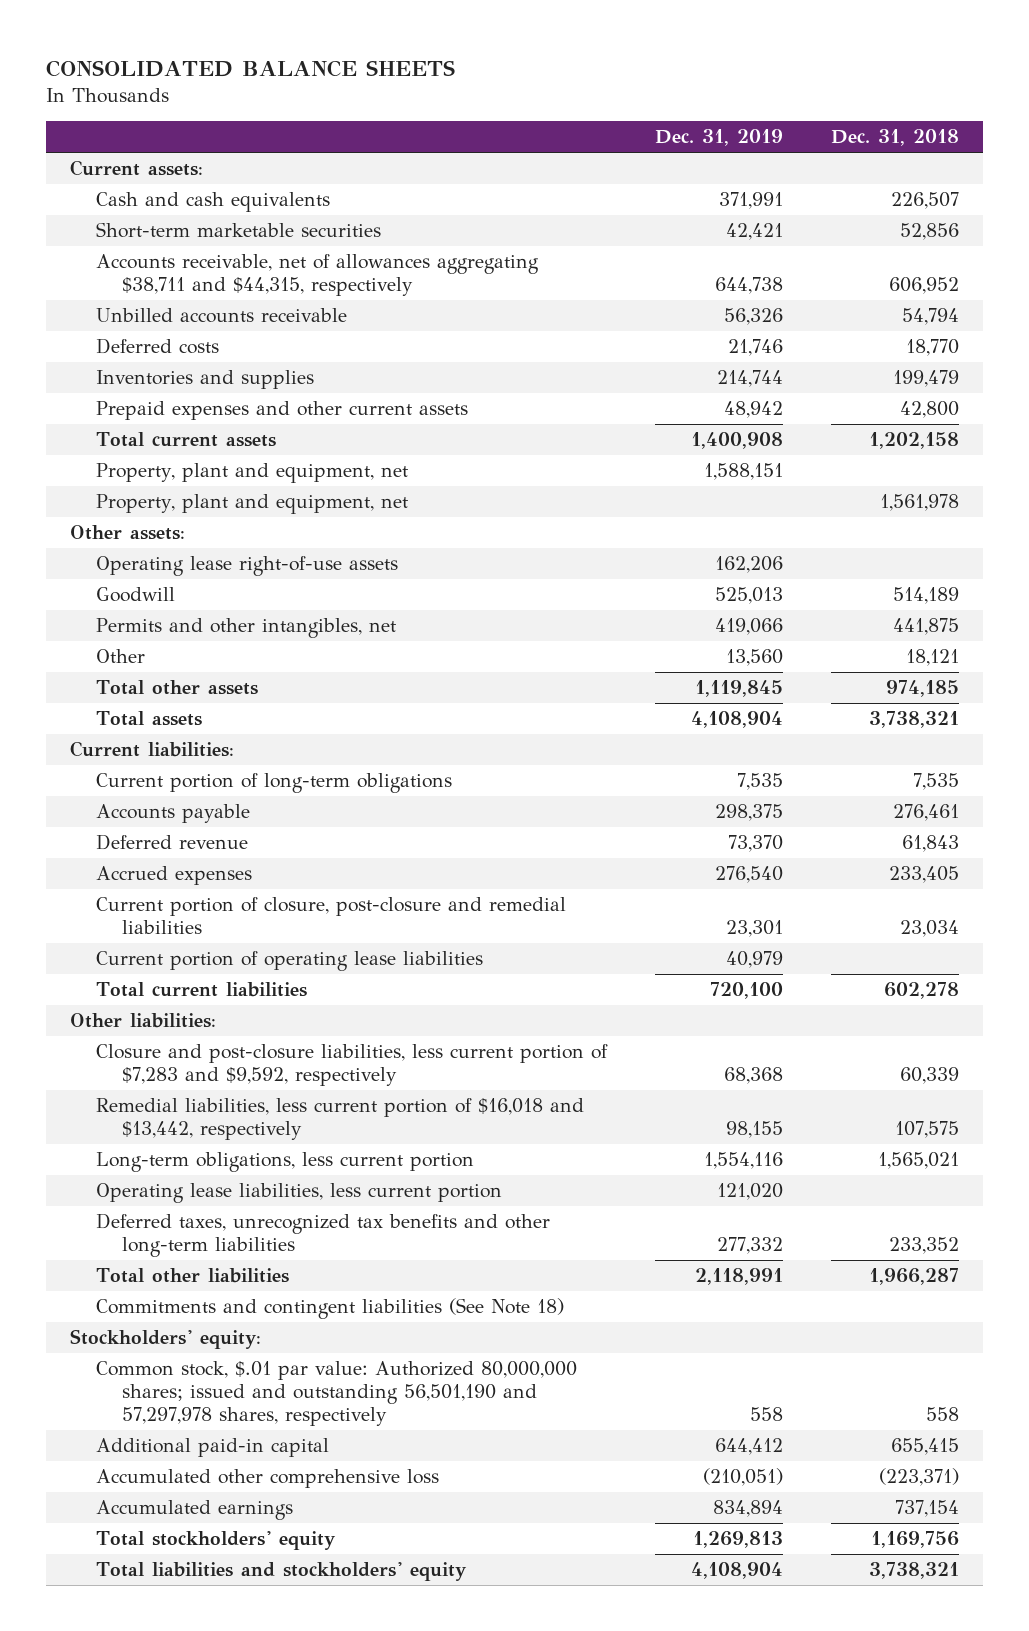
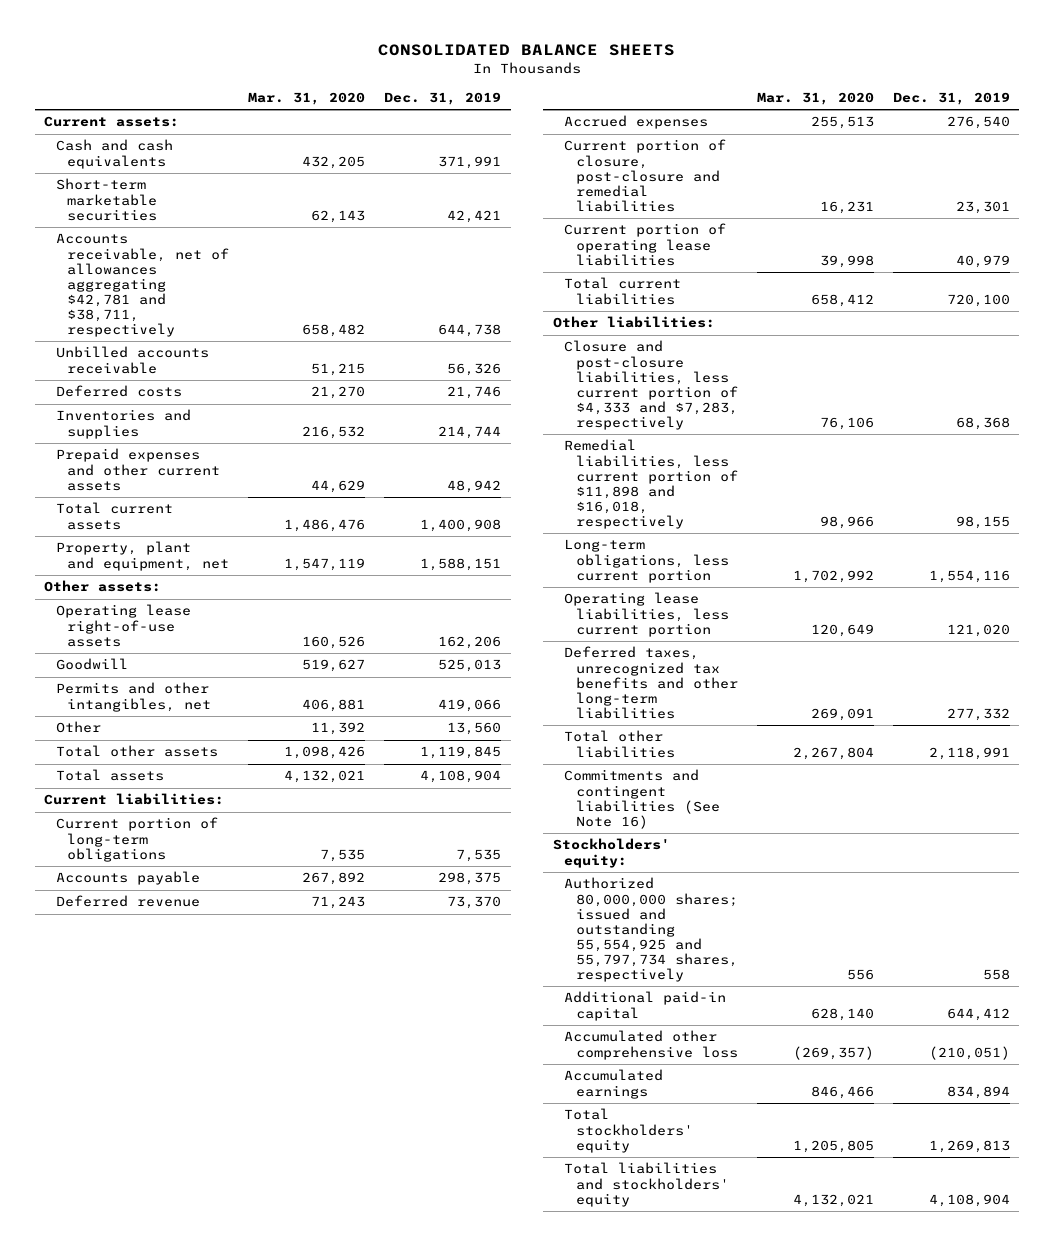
[831,129,960,147] Dec. 31, 2018 -> none
none -> [248,91,366,105] Mar. 31, 2020
[95,254,539,297] Accounts receivable, net of allowances aggregating $38,711 and $44,315, respectively -> [55,233,230,337] Accounts receivable, net of allowances aggregating $42,781 and $38,711, respectively
[95,494,408,515] Property, plant and equipment, net -> none
[95,1044,608,1087] Closure and post-closure liabilities, less current portion of $7,283 and $9,592, respectively -> [564,340,738,430] Closure and post-closure liabilities, less current portion of $4,333 and $7,283, respectively
[95,1098,584,1141] Remedial liabilities, less current portion of $16,018 and $13,442, respectively -> [564,439,738,529] Remedial liabilities, less current portion of $11,898 and $16,018, respectively
[95,1298,564,1320] Commitments and contingent liabilities (See Note 18) -> [564,769,720,829] Commitments and contingent liabilities (See Note 16)
[95,1361,577,1427] Common stock, $.01 par value: Authorized 80,000,000 shares; issued and outstanding 56,501,190 and 57,297,978 shares, respectively -> [564,877,738,982] Authorized 80,000,000 shares; issued and outstanding 55,554,925 and 55,797,734 shares, respectively

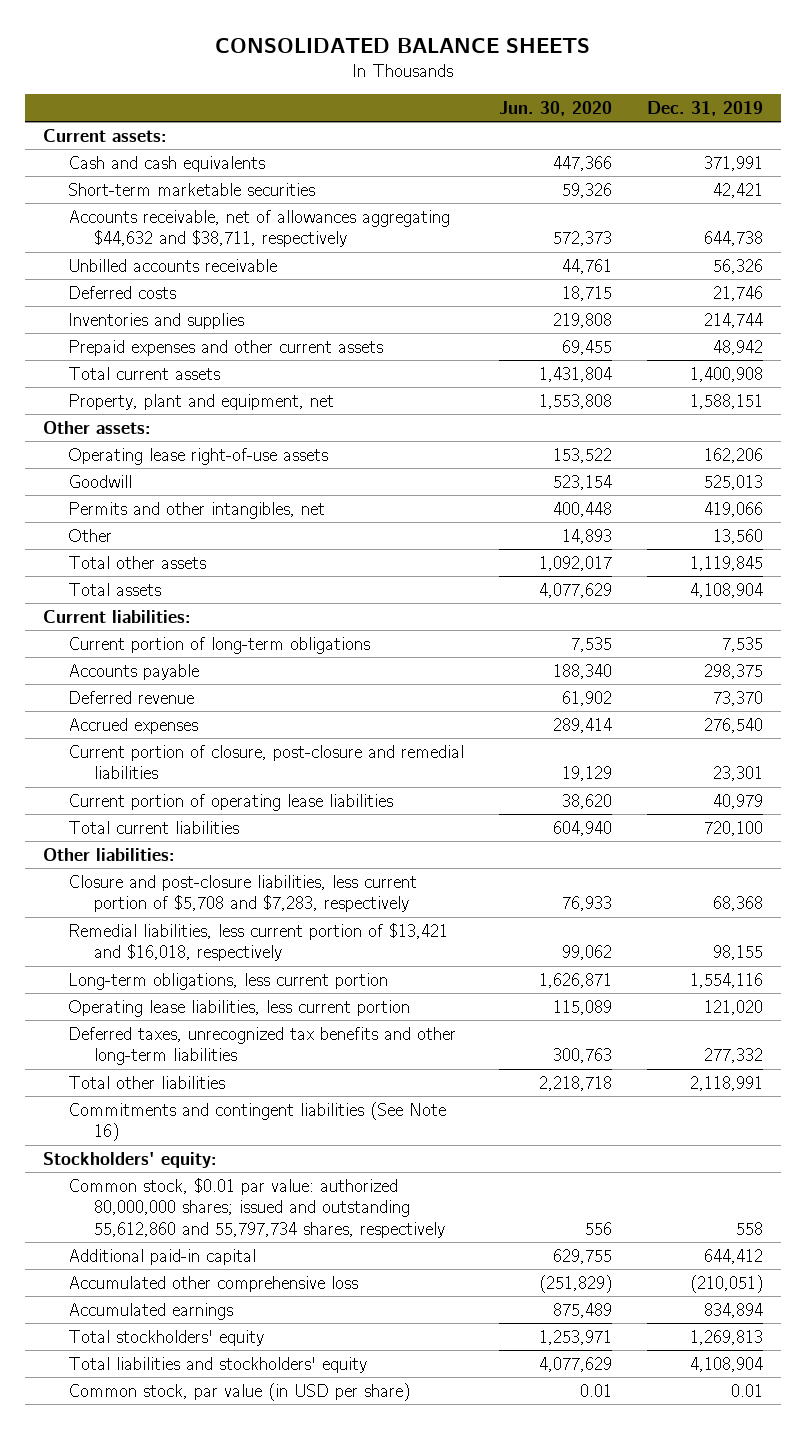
[248,91,366,105] Mar. 31, 2020 -> none
none -> [499,101,613,117] Jun. 30, 2020
[55,233,230,337] Accounts receivable, net of allowances aggregating $42,781 and $38,711, respectively -> [68,209,451,248] Accounts receivable, net of allowances aggregating $44,632 and $38,711, respectively
[564,340,738,430] Closure and post-closure liabilities, less current portion of $4,333 and $7,283, respectively -> [68,874,418,913] Closure and post-closure liabilities, less current portion of $5,708 and $7,283, respectively
[564,439,738,529] Remedial liabilities, less current portion of $11,898 and $16,018, respectively -> [68,922,449,962] Remedial liabilities, less current portion of $13,421 and $16,018, respectively
[564,877,738,982] Authorized 80,000,000 shares; issued and outstanding 55,554,925 and 55,797,734 shares, respectively -> [68,1177,445,1238] Common stock, $0.01 par value: authorized 80,000,000 shares; issued and outstanding 55,612,860 and 55,797,734 shares, respectively
none -> [68,1382,411,1401] Common stock, par value (in USD per share)

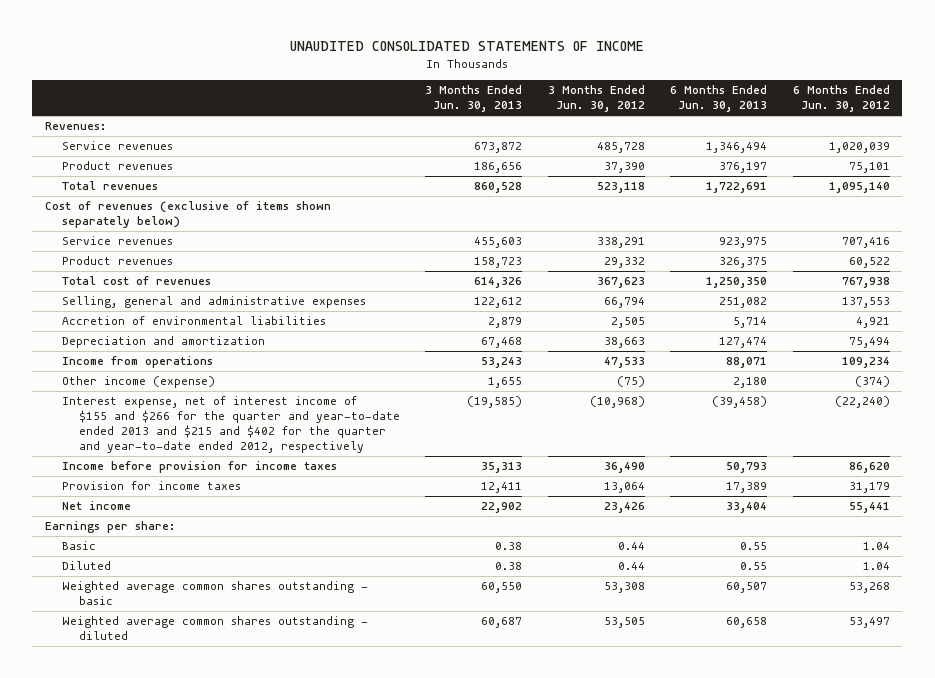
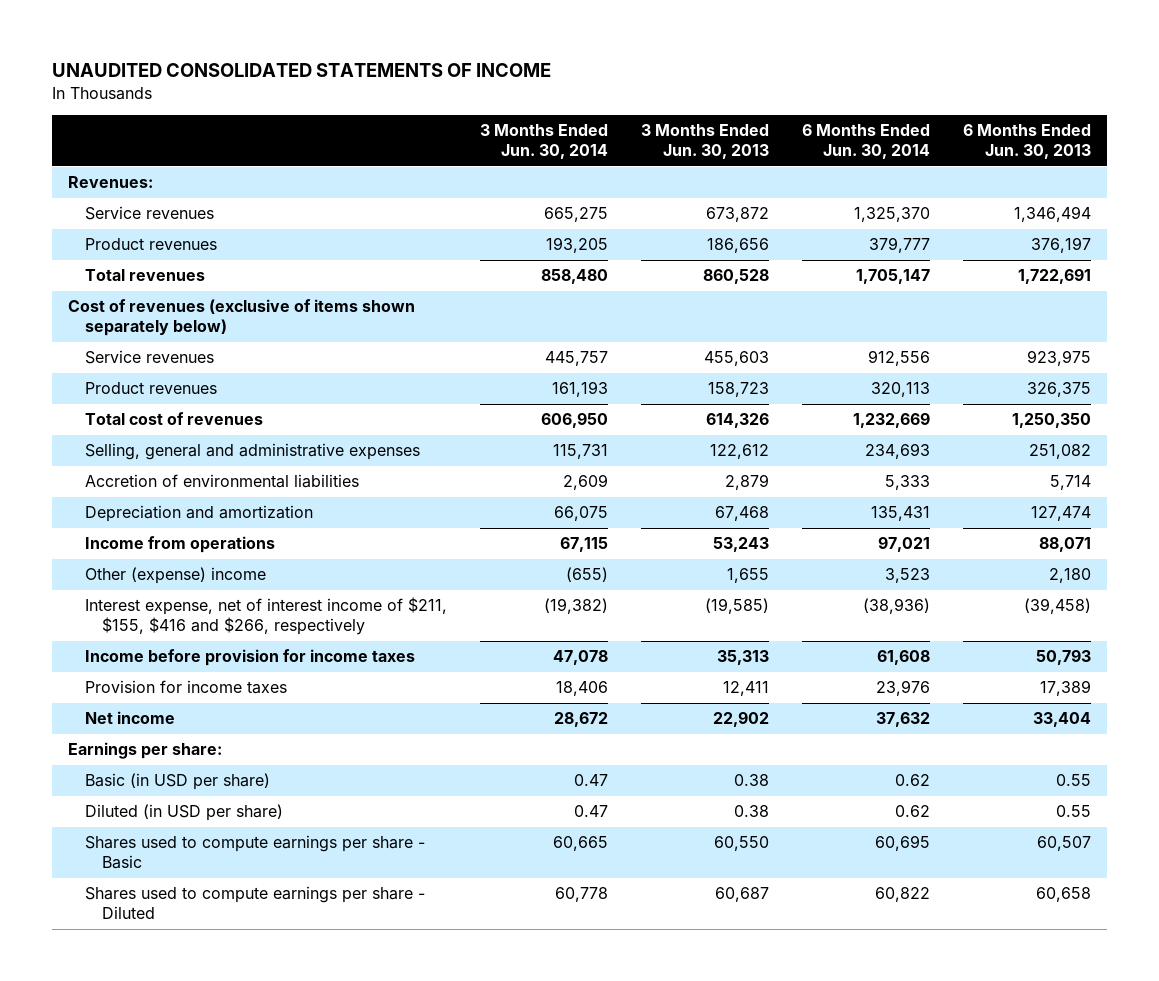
[547,85,645,113] 3 Months Ended Jun. 30, 2012 -> none
[792,85,890,113] 6 Months Ended Jun. 30, 2012 -> none
none -> [480,124,609,160] 3 Months Ended Jun. 30, 2014
none -> [801,124,930,160] 6 Months Ended Jun. 30, 2014
[61,376,215,389] Other income (expense) -> [85,567,267,585] Other (expense) income
[61,396,400,453] Interest expense, net of interest income of $155 and $266 for the quarter and year-to-date ended 2013 and $215 and $402 for the quarter and year-to-date ended 2012, respectively -> [85,597,448,636] Interest expense, net of interest income of $211, $155, $416 and $266, respectively
[61,541,96,551] Basic -> [85,773,271,791] Basic (in USD per share)
[61,561,111,571] Diluted -> [85,804,284,822] Diluted (in USD per share)
[61,581,368,606] Weighted average common shares outstanding - basic -> [85,835,426,870] Shares used to compute earnings per share - Basic
[61,616,368,641] Weighted average common shares outstanding - diluted -> [85,886,426,920] Shares used to compute earnings per share - Diluted

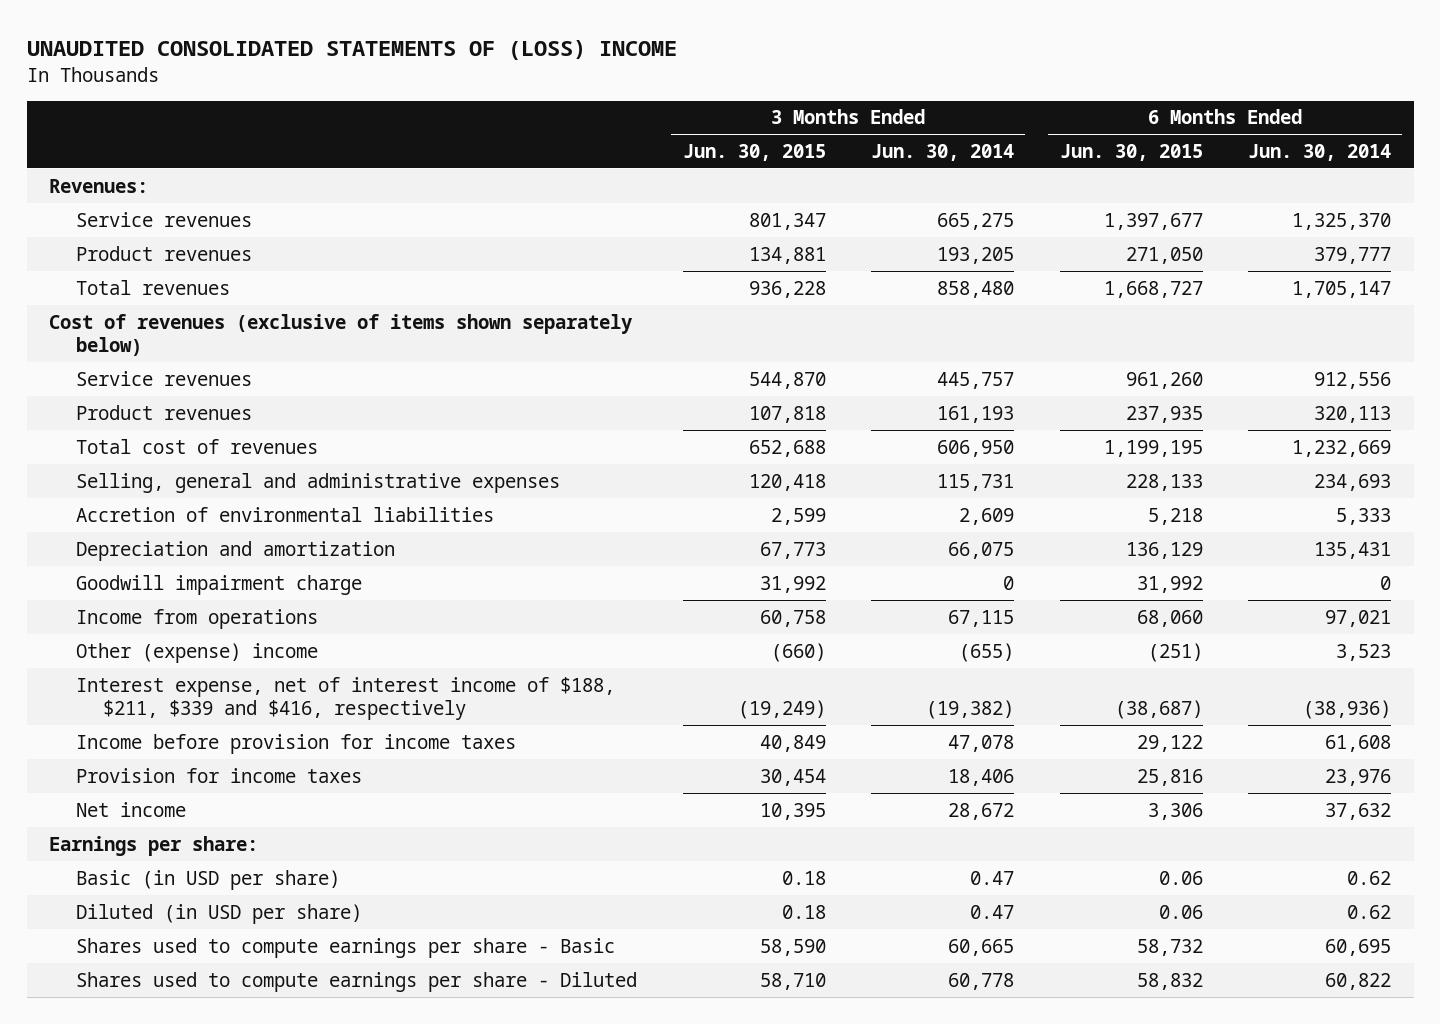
[51,62,551,77] UNAUDITED CONSOLIDATED STATEMENTS OF INCOME -> [26,40,677,61] UNAUDITED CONSOLIDATED STATEMENTS OF (LOSS) INCOME
[641,124,770,160] 3 Months Ended Jun. 30, 2013 -> none
[962,124,1091,160] 6 Months Ended Jun. 30, 2013 -> none
none -> [682,143,826,161] Jun. 30, 2015
none -> [1059,143,1203,161] Jun. 30, 2015
none -> [76,574,363,595] Goodwill impairment charge
[85,597,448,636] Interest expense, net of interest income of $211, $155, $416 and $266, respectively -> [76,676,616,720] Interest expense, net of interest income of $188, $211, $339 and $416, respectively

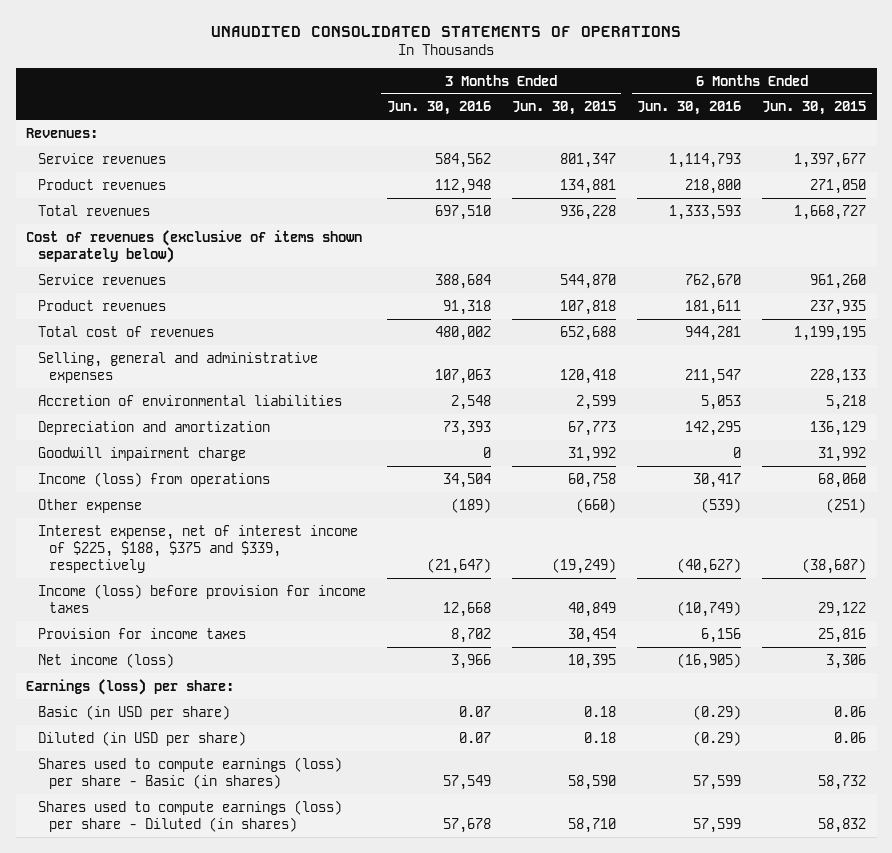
[26,40,677,61] UNAUDITED CONSOLIDATED STATEMENTS OF (LOSS) INCOME -> [211,25,682,37] UNAUDITED CONSOLIDATED STATEMENTS OF OPERATIONS
[871,143,1015,161] Jun. 30, 2014 -> none
[1247,143,1391,161] Jun. 30, 2014 -> none
none -> [386,101,491,116] Jun. 30, 2016
none -> [637,101,742,116] Jun. 30, 2016
[76,608,319,629] Income from operations -> [37,471,270,487] Income (loss) from operations
[76,642,319,663] Other (expense) income -> [37,498,142,513] Other expense
[76,676,616,720] Interest expense, net of interest income of $188, $211, $339 and $416, respectively -> [37,524,358,574] Interest expense, net of interest income of $225, $188, $375 and $339, respectively
[76,733,517,754] Income before provision for income taxes -> [37,583,366,613] Income (loss) before provision for income taxes
[76,801,187,817] Net income -> [37,652,174,668] Net income (loss)
[49,835,259,856] Earnings per share: -> [26,678,235,695] Earnings (loss) per share:
[76,937,616,958] Shares used to compute earnings per share - Basic -> [37,756,342,789] Shares used to compute earnings (loss) per share - Basic (in shares)
[76,971,638,992] Shares used to compute earnings per share - Diluted -> [37,799,342,832] Shares used to compute earnings (loss) per share - Diluted (in shares)

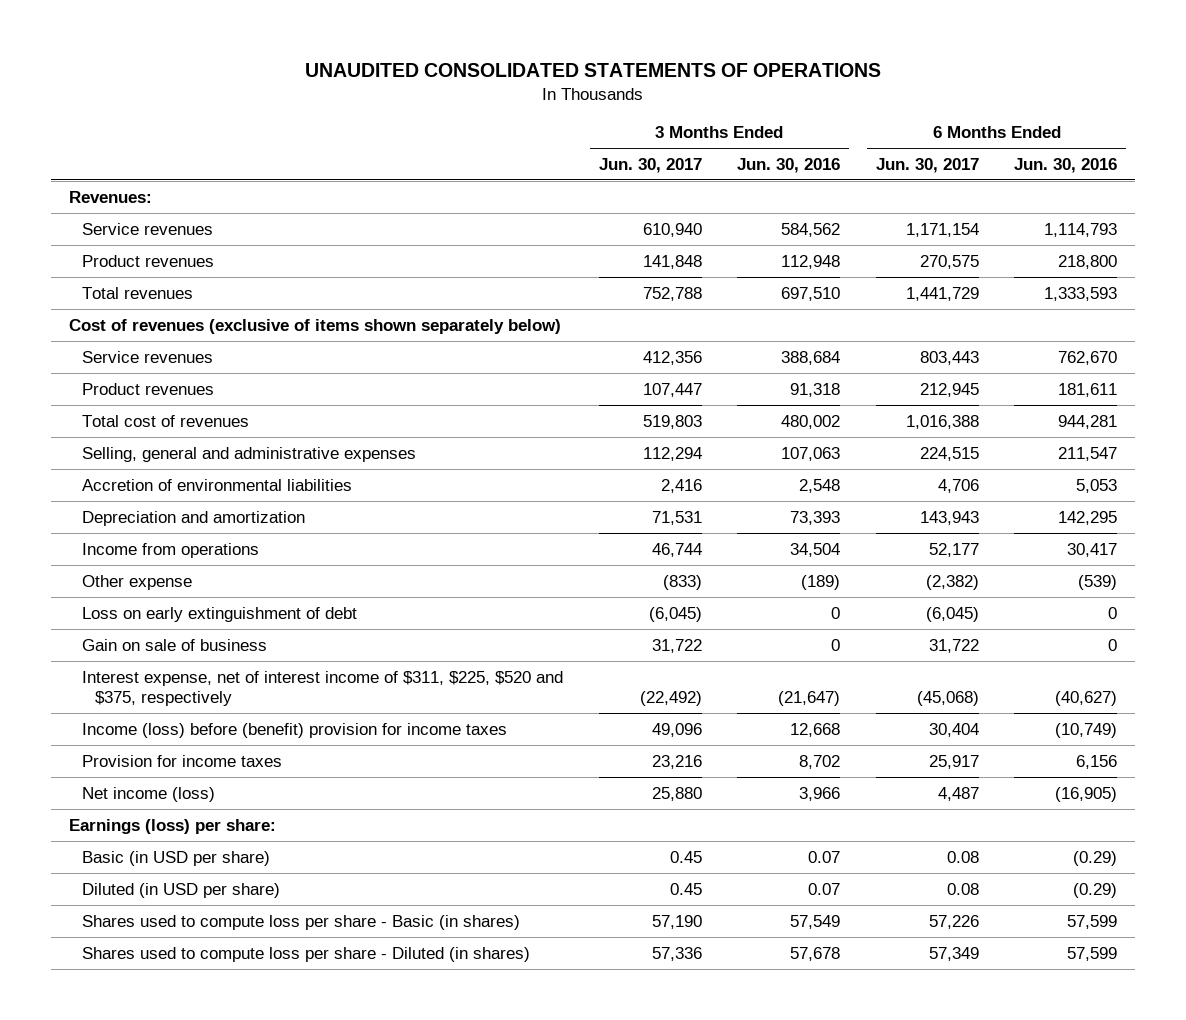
[511,101,616,116] Jun. 30, 2015 -> none
[762,101,867,116] Jun. 30, 2015 -> none
none -> [598,157,702,173] Jun. 30, 2017
none -> [875,157,979,173] Jun. 30, 2017
[37,446,246,461] Goodwill impairment charge -> none
[37,471,270,487] Income (loss) from operations -> [81,542,259,558] Income from operations
none -> [81,606,357,622] Loss on early extinguishment of debt
none -> [81,638,267,651] Gain on sale of business
[37,524,358,574] Interest expense, net of interest income of $225, $188, $375 and $339, respectively -> [81,670,563,707] Interest expense, net of interest income of $311, $225, $520 and $375, respectively
[37,583,366,613] Income (loss) before provision for income taxes -> [81,722,507,738] Income (loss) before (benefit) provision for income taxes
[37,756,342,789] Shares used to compute earnings (loss) per share - Basic (in shares) -> [81,914,520,930] Shares used to compute loss per share - Basic (in shares)
[37,799,342,832] Shares used to compute earnings (loss) per share - Diluted (in shares) -> [81,946,530,962] Shares used to compute loss per share - Diluted (in shares)

